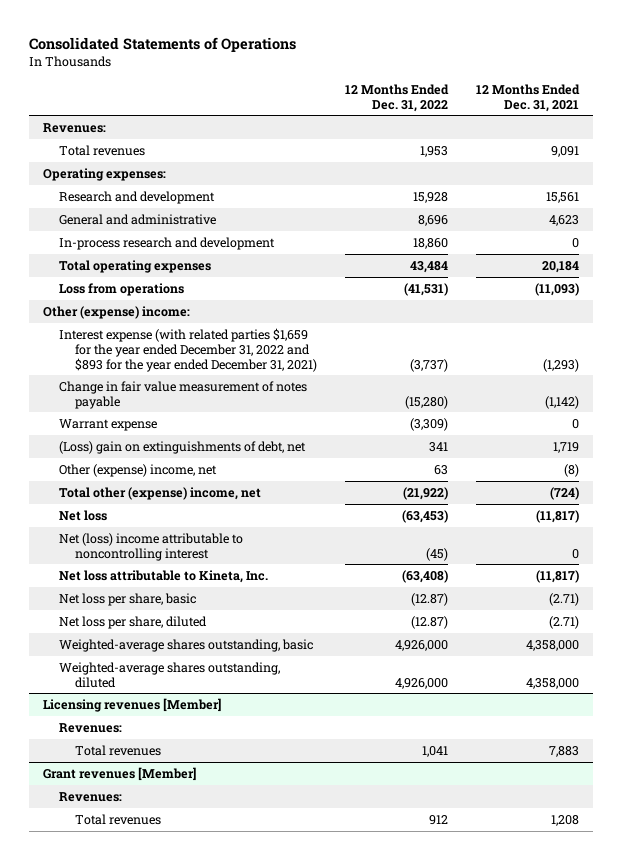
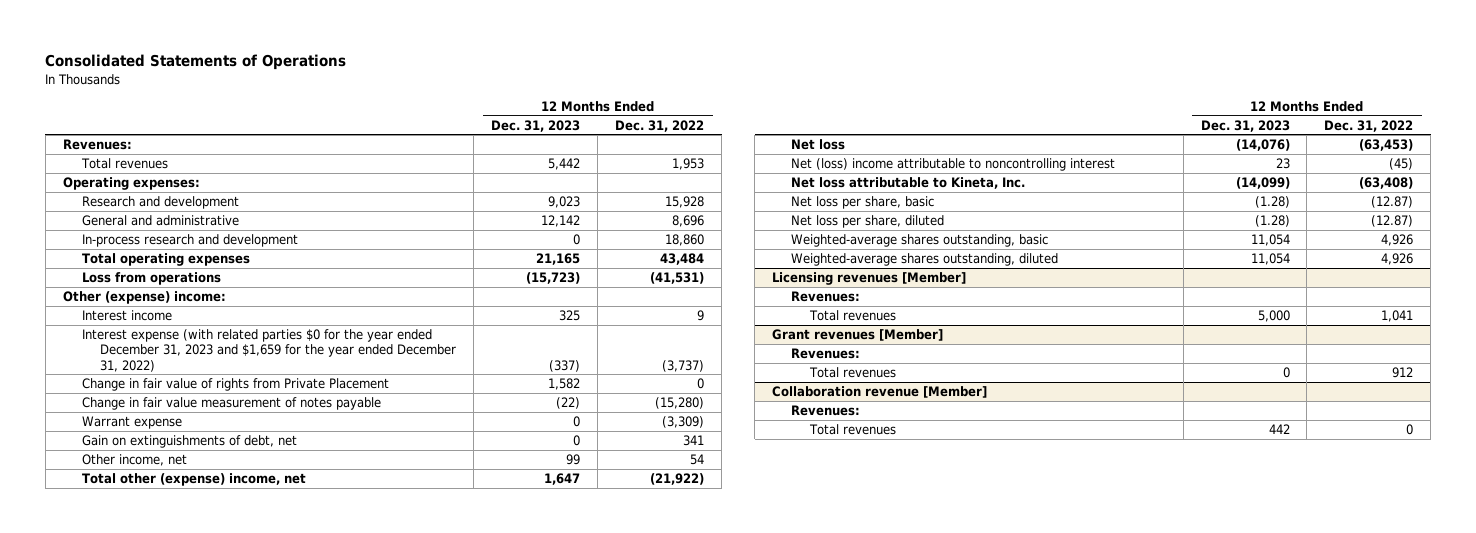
[476,83,581,112] 12 Months Ended Dec. 31, 2021 -> none
none -> [491,119,581,132] Dec. 31, 2023
none -> [81,310,172,322] Interest income
[59,327,317,372] Interest expense (with related parties $1,659 for the year ended December 31, 2022 and $893 for the year ended December 31, 2021) -> [81,329,457,372] Interest expense (with related parties $0 for the year ended December 31, 2023 and $1,659 for the year ended December 31, 2022)
none -> [81,378,389,392] Change in fair value of rights from Private Placement
[59,440,307,454] (Loss) gain on extinguishments of debt, net -> [81,435,297,449] Gain on extinguishments of debt, net
[59,463,218,477] Other (expense) income, net -> [81,454,187,467] Other income, net
[433,464,448,475] 63 -> [690,454,705,466] 54
[394,639,448,651] 4,926,000 -> [1381,234,1414,247] 4,926
[394,677,448,689] 4,926,000 -> [1381,253,1414,266] 4,926
none -> [772,386,988,399] Collaboration revenue [Member]
none -> [790,405,860,417] Revenues:
none -> [808,424,896,436] Total revenues

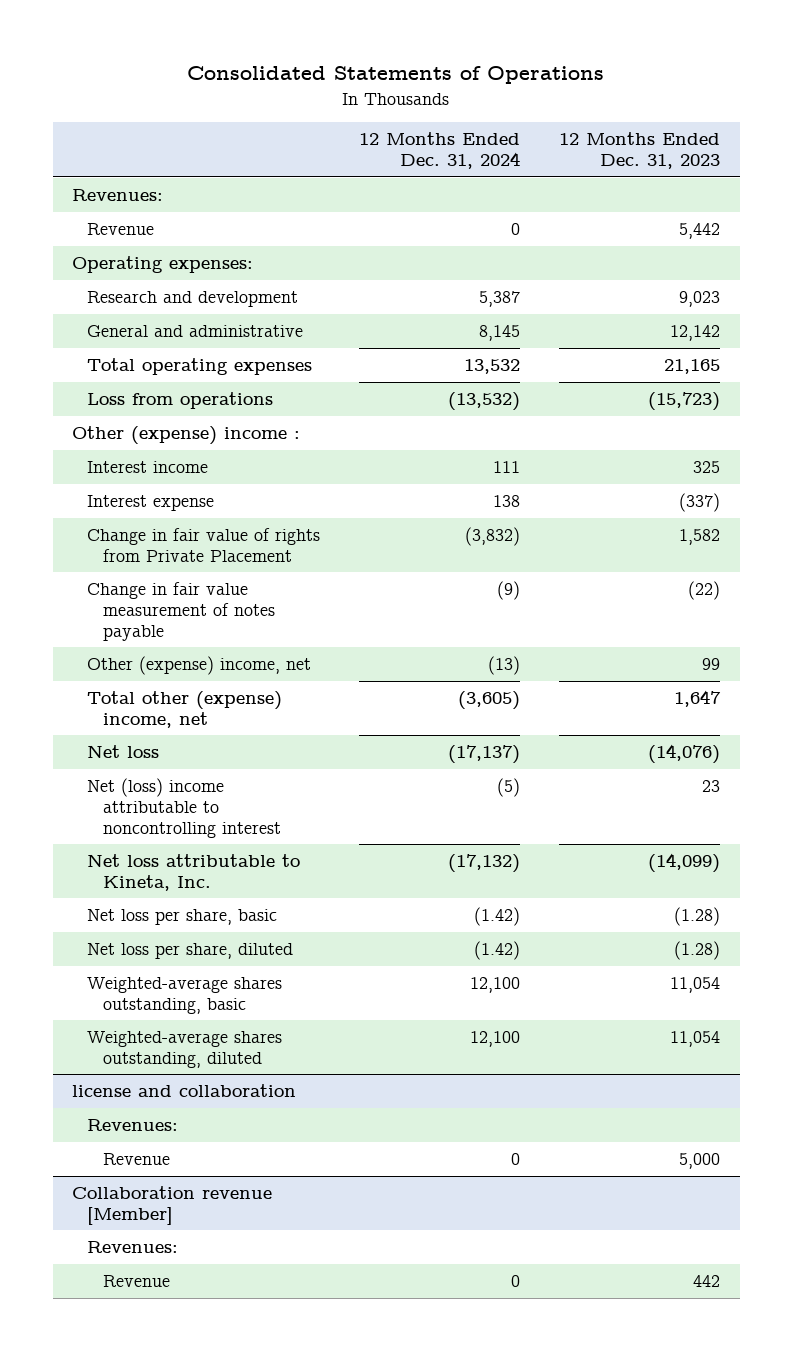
[615,119,705,132] Dec. 31, 2022 -> none
none -> [359,132,521,170] 12 Months Ended Dec. 31, 2024
[80,158,168,170] Total revenues -> [87,222,155,235] Revenue
[81,234,298,248] In-process research and development -> none
[62,291,226,305] Other (expense) income: -> [72,425,301,445] Other (expense) income :
[81,329,457,372] Interest expense (with related parties $0 for the year ended December 31, 2023 and $1,659 for the year ended December 31, 2022) -> [87,494,215,511] Interest expense
[81,416,182,430] Warrant expense -> none
[81,435,297,449] Gain on extinguishments of debt, net -> none
[81,454,187,467] Other income, net -> [87,655,312,675] Other (expense) income, net
[790,291,860,303] Revenues: -> none
[808,310,896,322] Total revenues -> none
[772,329,944,342] Grant revenues [Member] -> none
[772,272,967,286] Licensing revenues [Member] -> [72,1083,297,1097] license and collaboration
[808,367,896,379] Total revenues -> none
none -> [102,1152,170,1165] Revenue
[808,424,896,436] Total revenues -> [102,1274,170,1287] Revenue

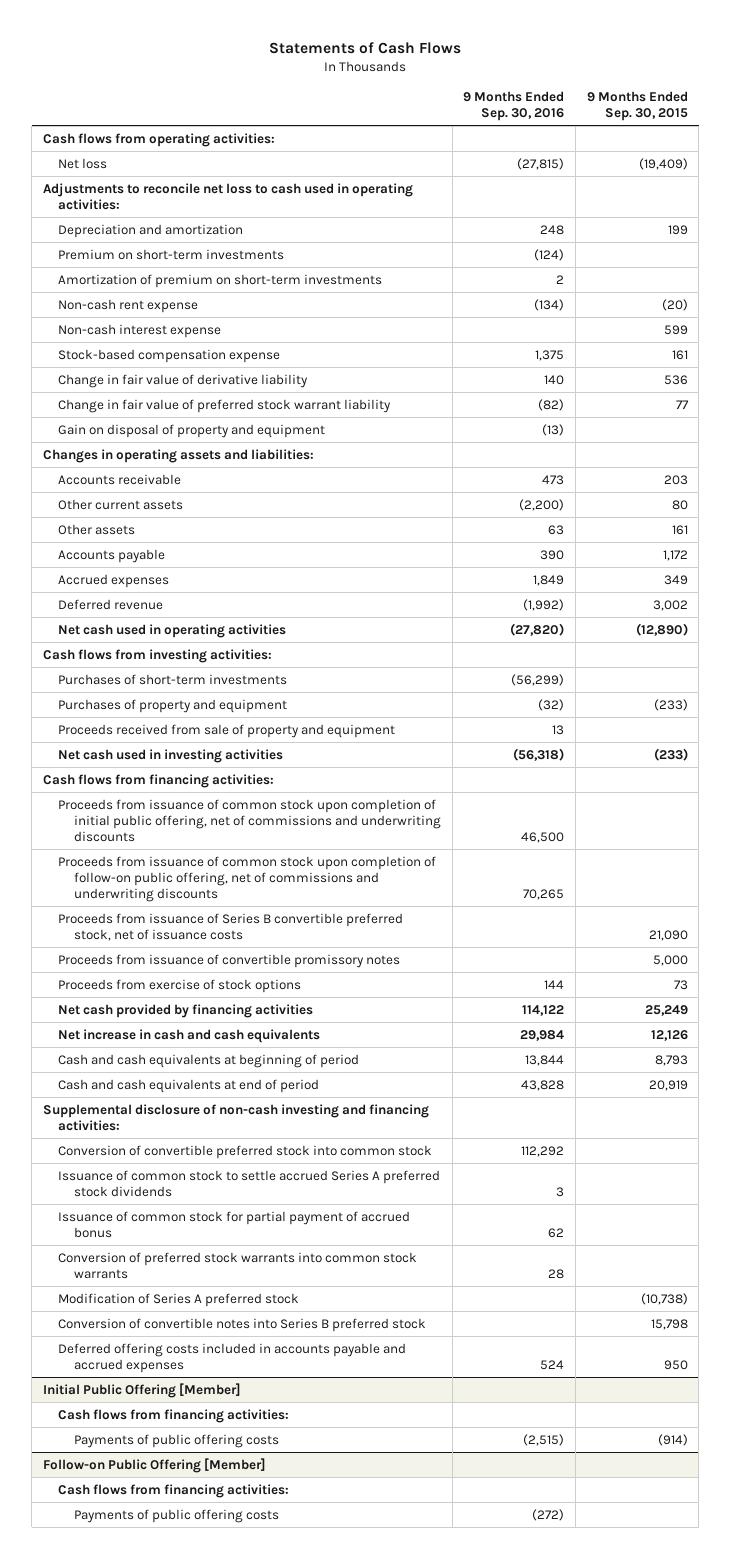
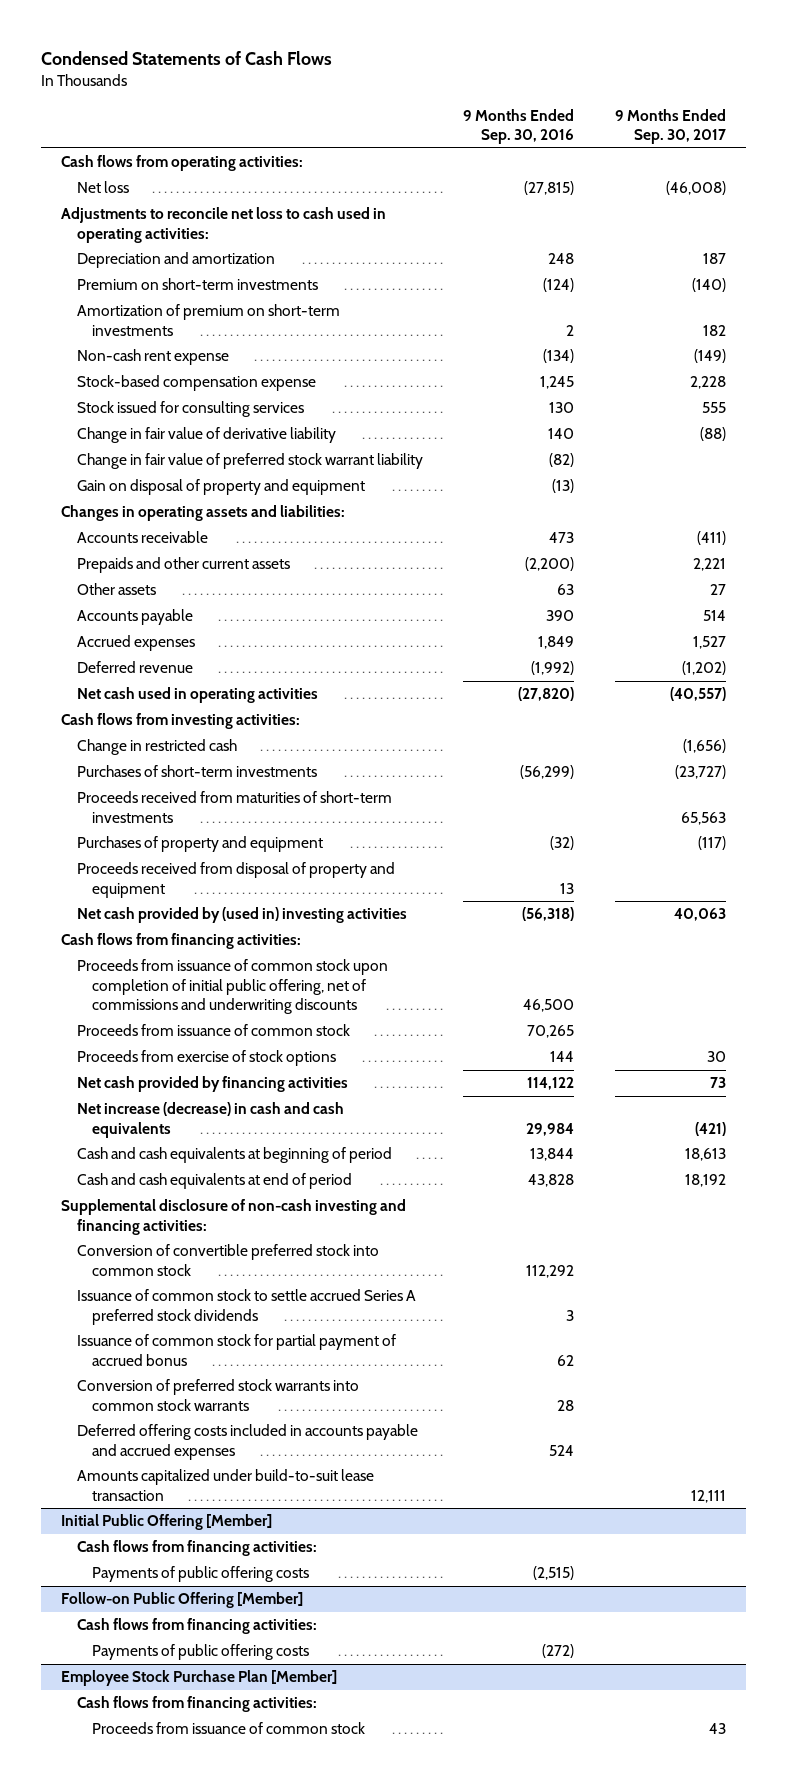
[269,41,462,54] Statements of Cash Flows -> [40,51,332,66] Condensed Statements of Cash Flows
[586,91,688,121] 9 Months Ended Sep. 30, 2015 -> none
none -> [615,108,727,145] 9 Months Ended Sep. 30, 2017
[58,323,222,338] Non-cash interest expense -> none
[535,349,565,361] 1,375 -> [540,376,575,390] 1,245
none -> [76,401,304,418] Stock issued for consulting services
[58,498,184,510] Other current assets -> [76,557,290,574] Prepaids and other current assets
none -> [76,739,237,756] Change in restricted cash
none -> [76,791,392,823] Proceeds received from maturities of short-term investments
[58,723,396,738] Proceeds received from sale of property and equipment -> [76,862,395,898] Proceeds received from disposal of property and equipment
[58,748,284,763] Net cash used in investing activities -> [76,907,407,924] Net cash provided by (used in) investing activities
[58,912,404,941] Proceeds from issuance of Series B convertible preferred stock, net of issuance costs -> none
[58,953,401,968] Proceeds from issuance of convertible promissory notes -> none
[58,855,437,902] Proceeds from issuance of common stock upon completion of follow-on public offering, net of commissions and underwriting discounts -> [76,1024,350,1037] Proceeds from issuance of common stock
[58,1028,321,1043] Net increase in cash and cash equivalents -> [76,1102,344,1138] Net increase (decrease) in cash and cash equivalents
[58,1292,300,1307] Modification of Series A preferred stock -> none
[58,1317,427,1332] Conversion of convertible notes into Series B preferred stock -> none
none -> [76,1469,374,1501] Amounts capitalized under build-to-suit lease transaction
none -> [61,1670,338,1687] Employee Stock Purchase Plan [Member]
none -> [76,1696,317,1713] Cash flows from financing activities:
none -> [92,1722,366,1735] Proceeds from issuance of common stock

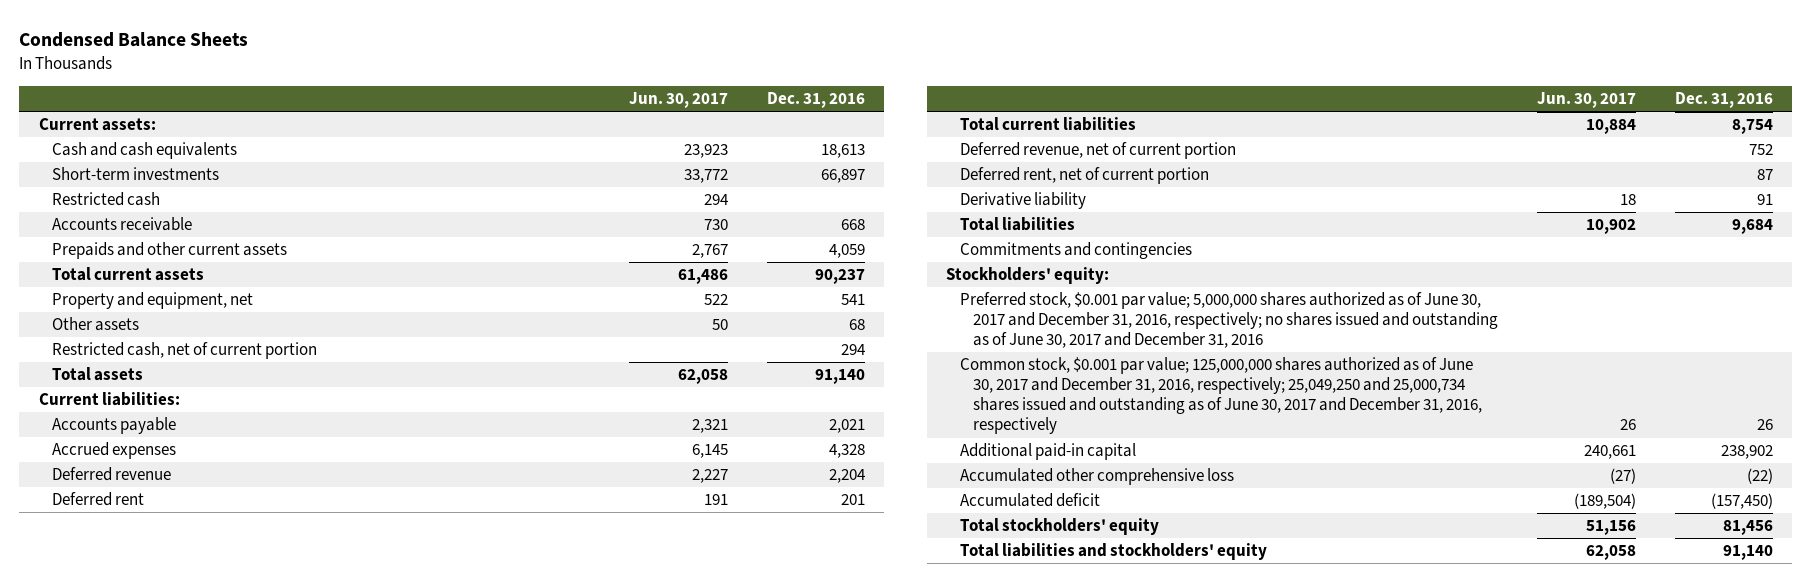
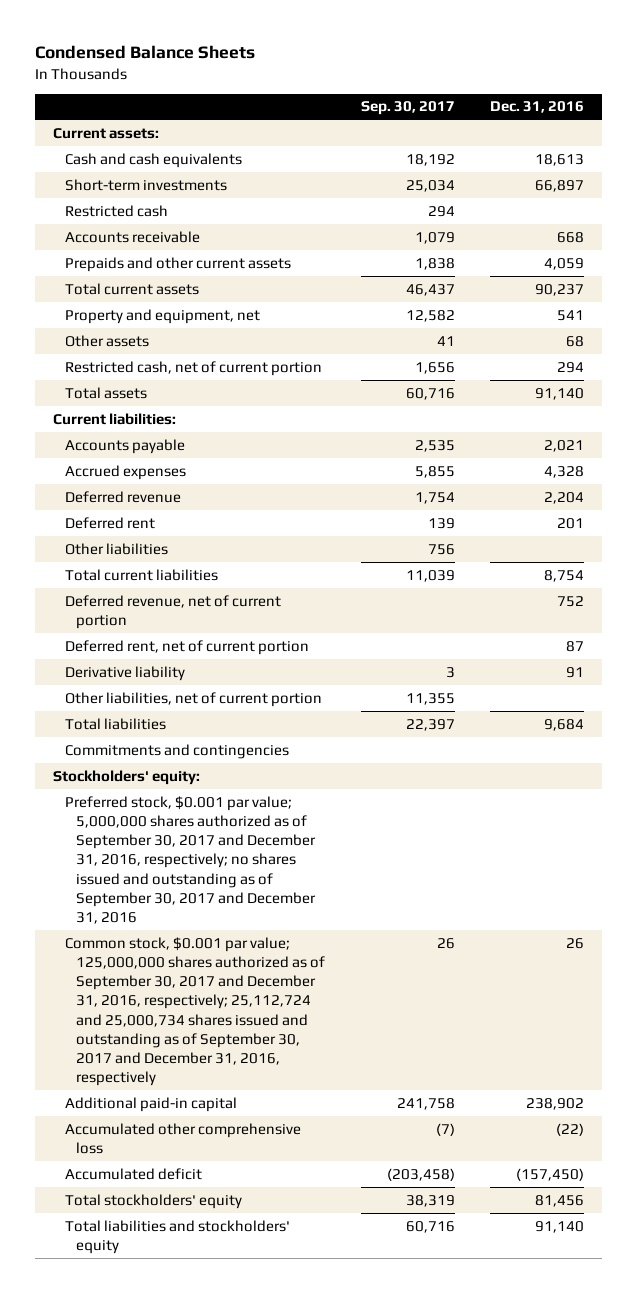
[629,92,729,109] Jun. 30, 2017 -> none
none -> [360,101,455,116] Sep. 30, 2017
none -> [64,542,168,555] Other liabilities
none -> [64,691,322,707] Other liabilities, net of current portion
[959,292,1499,349] Preferred stock, $0.001 par value; 5,000,000 shares authorized as of June 30, 2017 and December 31, 2016, respectively; no shares issued and outstanding as of June 30, 2017 and December 31, 2016 -> [64,795,317,924] Preferred stock, $0.001 par value; 5,000,000 shares authorized as of September 30, 2017 and December 31, 2016, respectively; no shares issued and outstanding as of September 30, 2017 and December 31, 2016
[959,357,1483,435] Common stock, $0.001 par value; 125,000,000 shares authorized as of June 30, 2017 and December 31, 2016, respectively; 25,049,250 and 25,000,734 shares issued and outstanding as of June 30, 2017 and December 31, 2016, respectively -> [64,936,326,1087] Common stock, $0.001 par value; 125,000,000 shares authorized as of September 30, 2017 and December 31, 2016, respectively; 25,112,724 and 25,000,734 shares issued and outstanding as of September 30, 2017 and December 31, 2016, respectively

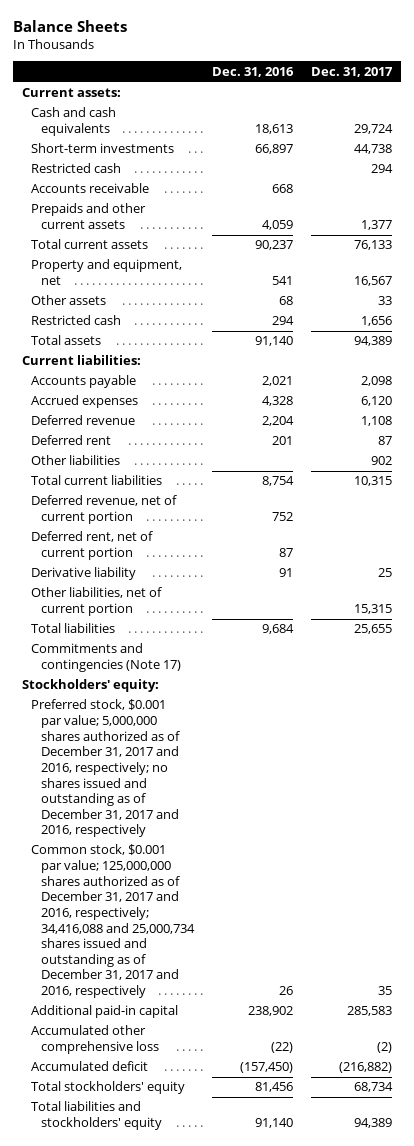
[35,45,256,60] Condensed Balance Sheets -> [13,20,128,33] Balance Sheets
[360,101,455,116] Sep. 30, 2017 -> none
none -> [310,66,393,77] Dec. 31, 2017
[64,360,322,376] Restricted cash, net of current portion -> [31,315,122,326] Restricted cash
[64,743,289,759] Commitments and contingencies -> [31,643,181,673] Commitments and contingencies (Note 17)
[64,795,317,924] Preferred stock, $0.001 par value; 5,000,000 shares authorized as of September 30, 2017 and December 31, 2016, respectively; no shares issued and outstanding as of September 30, 2017 and December 31, 2016 -> [31,699,180,838] Preferred stock, $0.001 par value; 5,000,000 shares authorized as of December 31, 2017 and 2016, respectively; no shares issued and outstanding as of December 31, 2017 and 2016, respectively
[64,936,326,1087] Common stock, $0.001 par value; 125,000,000 shares authorized as of September 30, 2017 and December 31, 2016, respectively; 25,112,724 and 25,000,734 shares issued and outstanding as of September 30, 2017 and December 31, 2016, respectively -> [31,844,195,998] Common stock, $0.001 par value; 125,000,000 shares authorized as of December 31, 2017 and 2016, respectively; 34,416,088 and 25,000,734 shares issued and outstanding as of December 31, 2017 and 2016, respectively

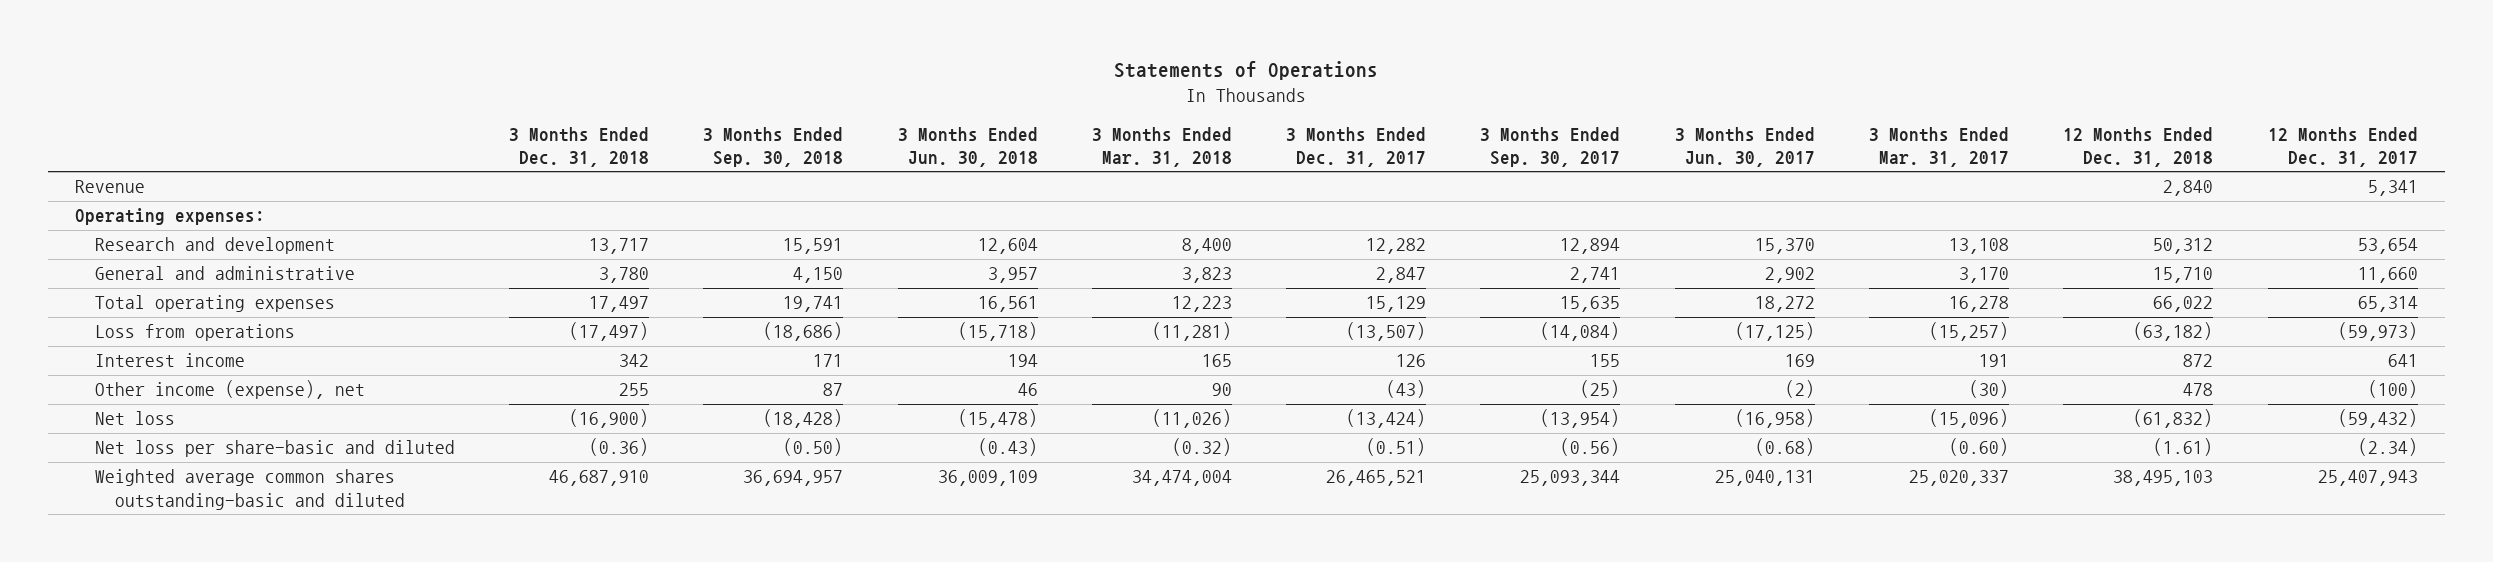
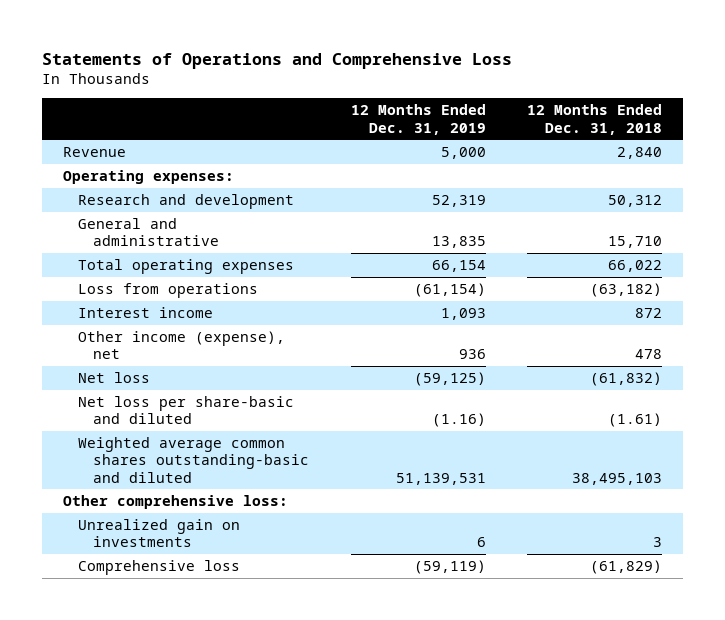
[1114,61,1379,81] Statements of Operations -> [42,52,513,69] Statements of Operations and Comprehensive Loss
[509,126,650,167] 3 Months Ended Dec. 31, 2018 -> none
[703,126,844,167] 3 Months Ended Sep. 30, 2018 -> none
[897,126,1038,167] 3 Months Ended Jun. 30, 2018 -> none
[1091,126,1232,167] 3 Months Ended Mar. 31, 2018 -> none
[1286,126,1427,167] 3 Months Ended Dec. 31, 2017 -> none
[1480,126,1621,167] 3 Months Ended Sep. 30, 2017 -> none
[1674,126,1815,167] 3 Months Ended Jun. 30, 2017 -> none
[1869,126,2010,167] 3 Months Ended Mar. 31, 2017 -> none
[2267,126,2418,167] 12 Months Ended Dec. 31, 2017 -> none
none -> [350,104,486,135] 12 Months Ended Dec. 31, 2019
none -> [62,494,288,509] Other comprehensive loss:
none -> [77,518,240,548] Unrealized gain on investments
none -> [77,559,240,575] Comprehensive loss

